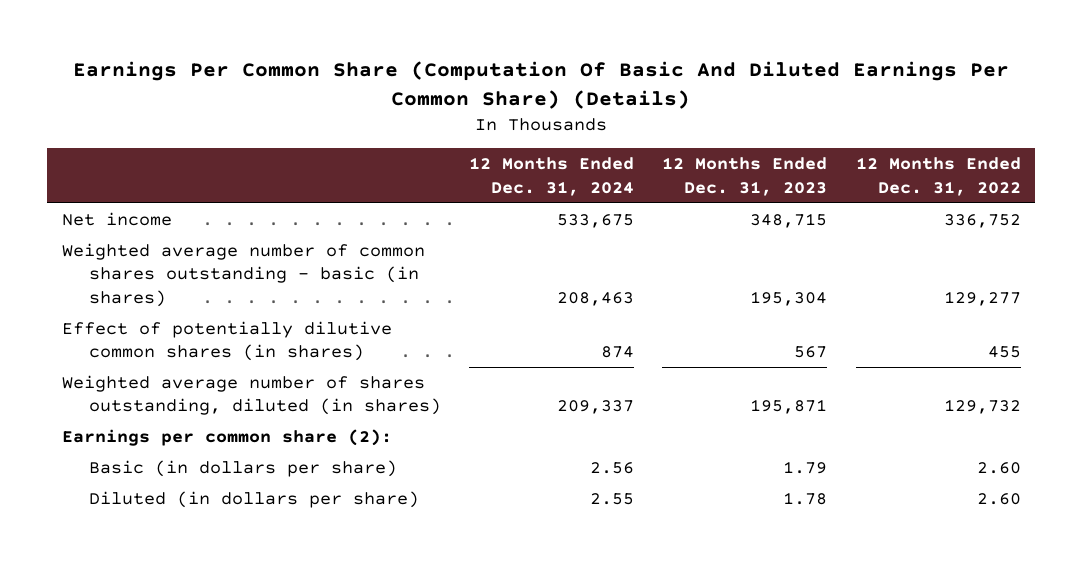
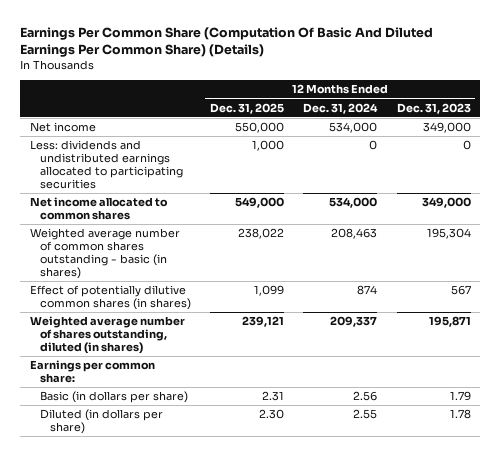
[855,157,1021,196] 12 Months Ended Dec. 31, 2022 -> none
none -> [209,102,284,114] Dec. 31, 2025
[557,213,635,228] 533,675 -> [329,122,378,134] 534,000
[750,212,828,228] 348,715 -> [422,122,471,134] 349,000
none -> [29,140,183,189] Less: dividends and undistributed earnings allocated to participating securities
none -> [29,197,168,221] Net income allocated to common shares
[61,428,392,446] Earnings per common share (2): -> [29,360,155,384] Earnings per common share:

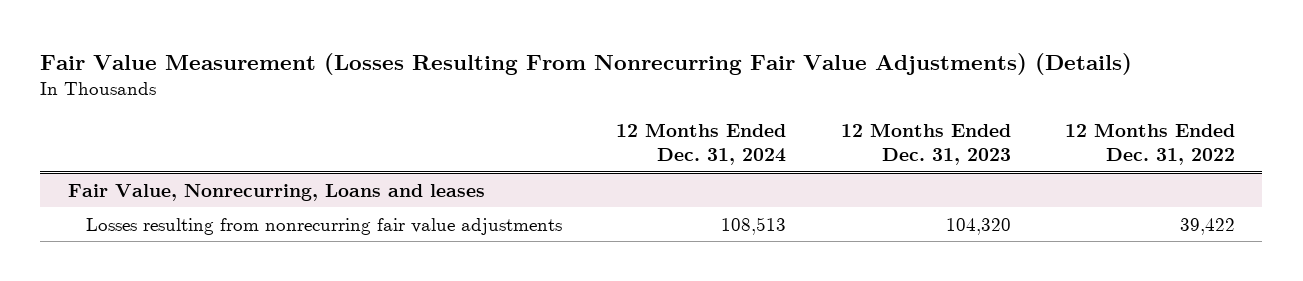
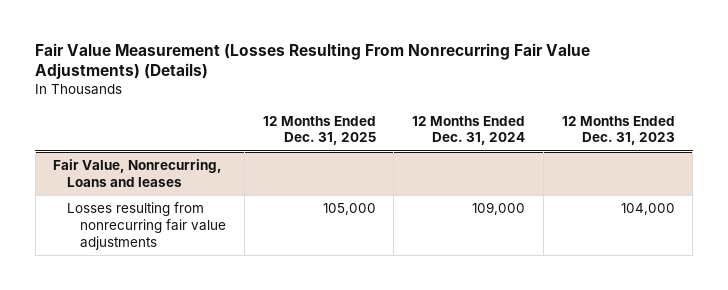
[1065,122,1236,165] 12 Months Ended Dec. 31, 2022 -> none
none -> [262,115,376,146] 12 Months Ended Dec. 31, 2025
[721,216,787,235] 108,513 -> [472,202,526,216] 109,000
[945,217,1011,235] 104,320 -> [620,203,675,216] 104,000

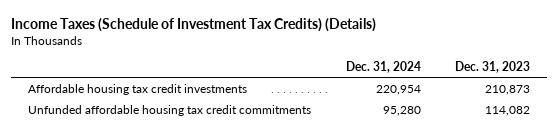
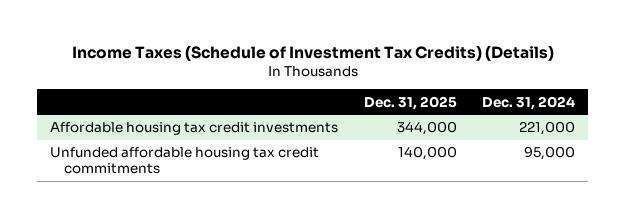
[454,60,530,73] Dec. 31, 2023 -> none
none -> [363,95,457,110] Dec. 31, 2025
[375,84,421,95] 220,954 -> [519,121,576,136] 221,000
[382,105,421,116] 95,280 -> [524,146,576,161] 95,000

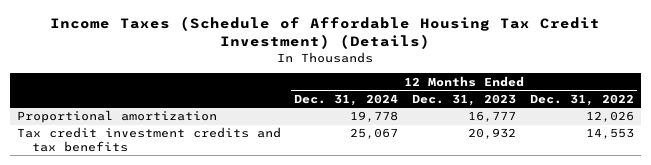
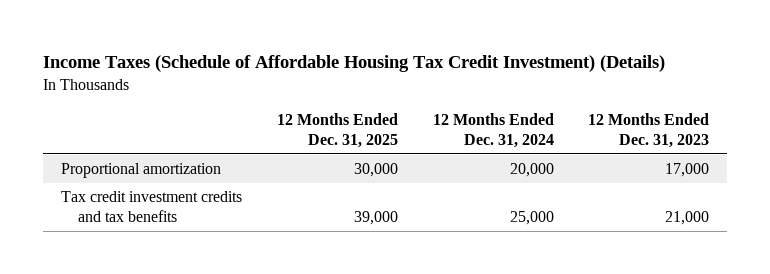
[530,93,635,106] Dec. 31, 2022 -> none
none -> [276,112,398,149] 12 Months Ended Dec. 31, 2025
[350,111,399,123] 19,778 -> [509,163,554,178] 20,000
[468,111,517,123] 16,777 -> [665,163,710,178] 17,000
[350,128,399,140] 25,067 -> [509,211,554,226] 25,000
[468,128,517,140] 20,932 -> [665,211,710,226] 21,000

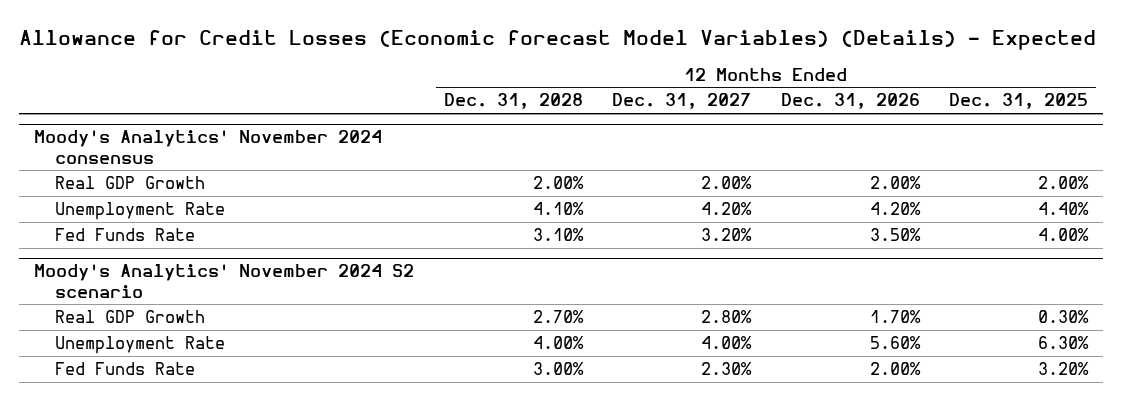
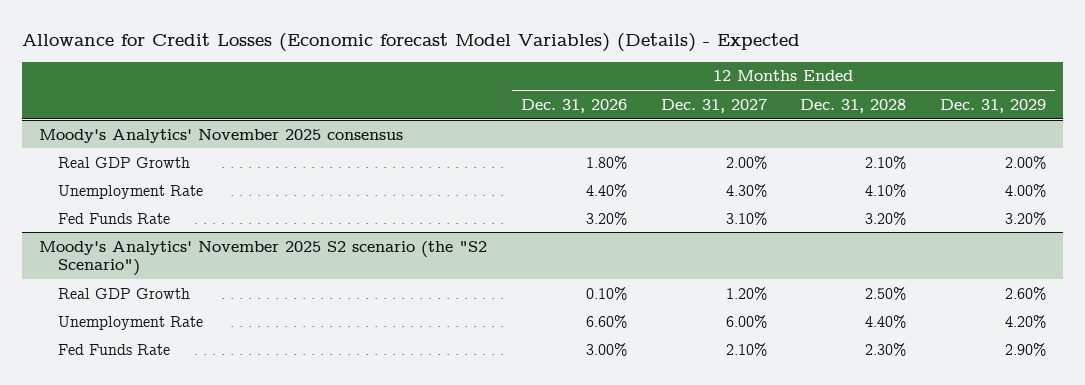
[949,93,1089,110] Dec. 31, 2025 -> none
none -> [940,98,1047,113] Dec. 31, 2029
[34,130,383,164] Moody's Analytics' November 2024 consensus -> [38,128,403,143] Moody's Analytics' November 2025 consensus
[532,176,584,190] 2.00% -> [865,155,907,169] 2.10%
[869,176,921,190] 2.00% -> [585,155,627,169] 1.80%
[701,202,753,216] 4.20% -> [725,183,767,197] 4.30%
[869,202,921,216] 4.20% -> [585,183,627,197] 4.40%
[532,228,584,242] 3.10% -> [865,211,907,225] 3.20%
[701,228,753,242] 3.20% -> [725,211,767,225] 3.10%
[869,228,921,242] 3.50% -> [585,211,627,225] 3.20%
[34,264,415,298] Moody's Analytics' November 2024 S2 scenario -> [38,240,487,276] Moody's Analytics' November 2025 S2 scenario (the "S2 Scenario")
[532,310,584,324] 2.70% -> [865,286,907,300] 2.50%
[701,310,753,324] 2.80% -> [725,286,767,300] 1.20%
[869,310,921,324] 1.70% -> [585,286,627,300] 0.10%
[532,336,584,350] 4.00% -> [865,314,907,328] 4.40%
[701,336,753,350] 4.00% -> [725,314,767,328] 6.00%
[869,336,921,350] 5.60% -> [585,314,627,328] 6.60%
[532,362,584,376] 3.00% -> [865,342,907,356] 2.30%
[701,362,753,376] 2.30% -> [725,342,767,356] 2.10%
[869,362,921,376] 2.00% -> [585,342,627,356] 3.00%

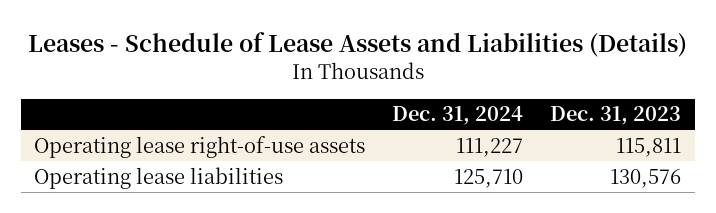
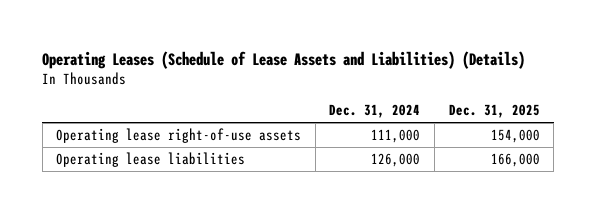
[27,31,687,57] Leases - Schedule of Lease Assets and Liabilities (Details) -> [42,50,526,69] Operating Leases (Schedule of Lease Assets and Liabilities) (Details)
[550,106,682,126] Dec. 31, 2023 -> none
none -> [448,104,540,119] Dec. 31, 2025
[456,137,524,157] 111,227 -> [371,128,421,143] 111,000
[454,168,524,188] 125,710 -> [371,152,421,167] 126,000

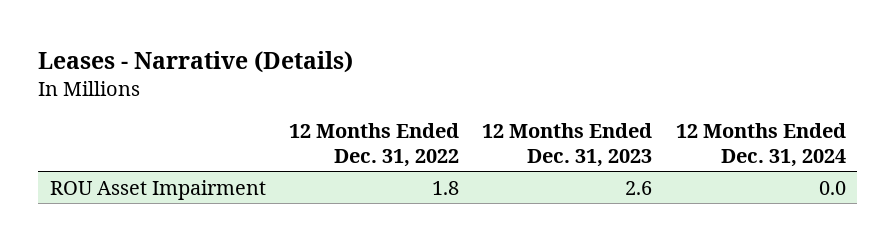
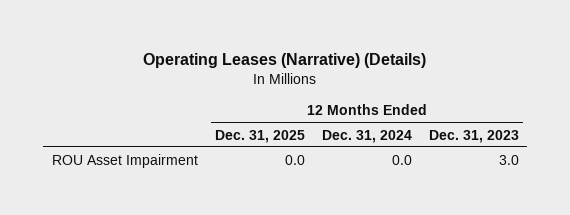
[38,51,354,74] Leases - Narrative (Details) -> [143,53,427,69] Operating Leases (Narrative) (Details)
[289,123,460,168] 12 Months Ended Dec. 31, 2022 -> none
none -> [214,129,305,143] Dec. 31, 2025
[625,180,653,195] 2.6 -> [498,154,519,165] 3.0

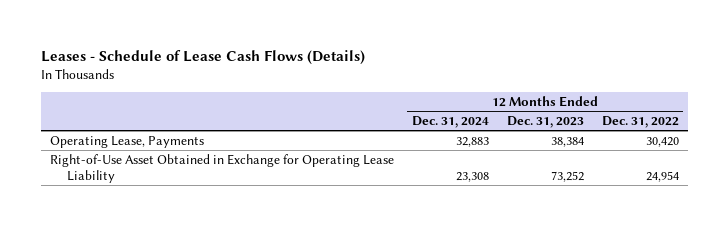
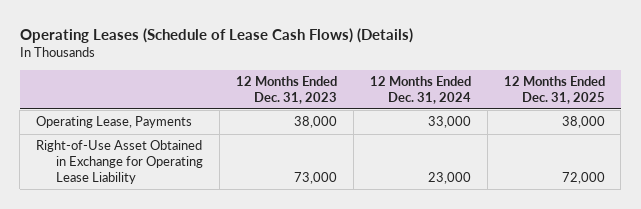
[40,50,365,66] Leases - Schedule of Lease Cash Flows (Details) -> [19,27,413,43] Operating Leases (Schedule of Lease Cash Flows) (Details)
[601,116,679,129] Dec. 31, 2022 -> none
none -> [503,76,605,104] 12 Months Ended Dec. 31, 2025
[455,136,489,147] 32,883 -> [427,116,471,129] 33,000
[550,136,584,147] 38,384 -> [294,116,338,129] 38,000
[455,171,489,182] 23,308 -> [427,171,471,184] 23,000
[550,170,584,182] 73,252 -> [294,171,338,184] 73,000

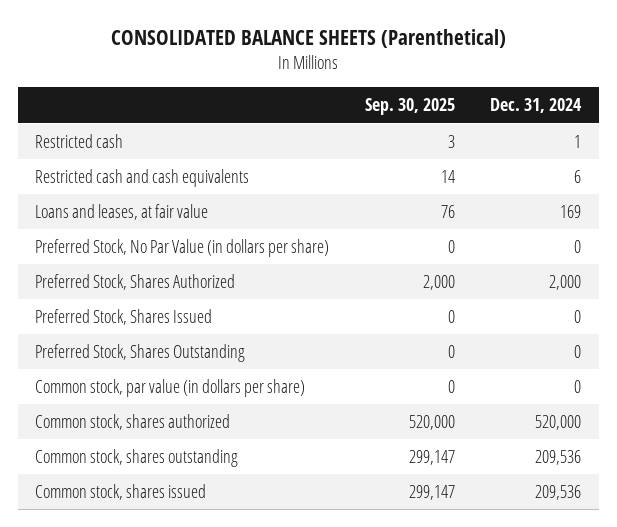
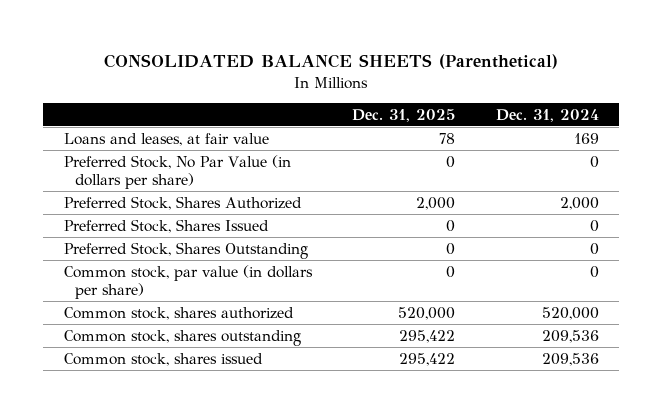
[364,98,455,116] Sep. 30, 2025 -> none
none -> [352,108,456,122] Dec. 31, 2025
[35,134,124,149] Restricted cash -> none
[35,169,250,188] Restricted cash and cash equivalents -> none

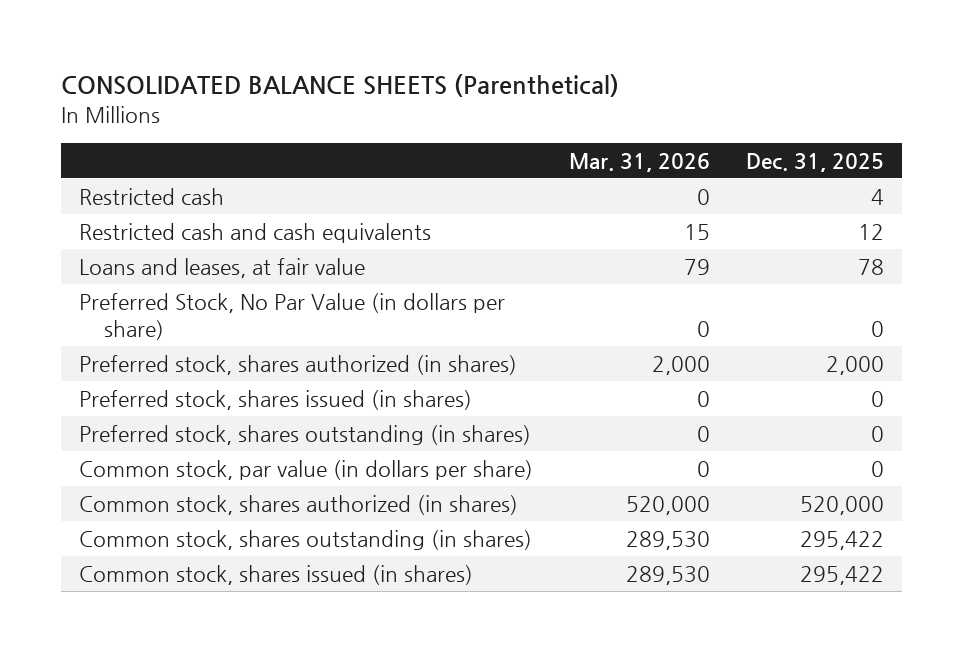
[496,108,600,122] Dec. 31, 2024 -> none
none -> [568,152,710,172] Mar. 31, 2026
none -> [78,187,224,205] Restricted cash
none -> [78,222,431,243] Restricted cash and cash equivalents
[63,195,302,210] Preferred Stock, Shares Authorized -> [78,354,517,375] Preferred stock, shares authorized (in shares)
[63,218,269,233] Preferred Stock, Shares Issued -> [78,389,472,410] Preferred stock, shares issued (in shares)
[63,241,308,259] Preferred Stock, Shares Outstanding -> [78,424,531,445] Preferred stock, shares outstanding (in shares)
[63,306,294,320] Common stock, shares authorized -> [78,494,518,515] Common stock, shares authorized (in shares)
[63,329,301,346] Common stock, shares outstanding -> [78,529,532,550] Common stock, shares outstanding (in shares)
[63,352,263,366] Common stock, shares issued -> [78,564,473,585] Common stock, shares issued (in shares)

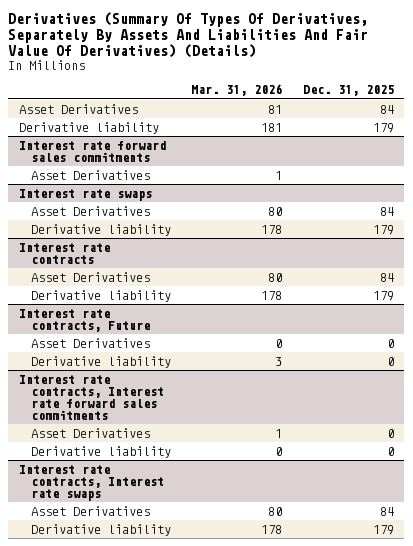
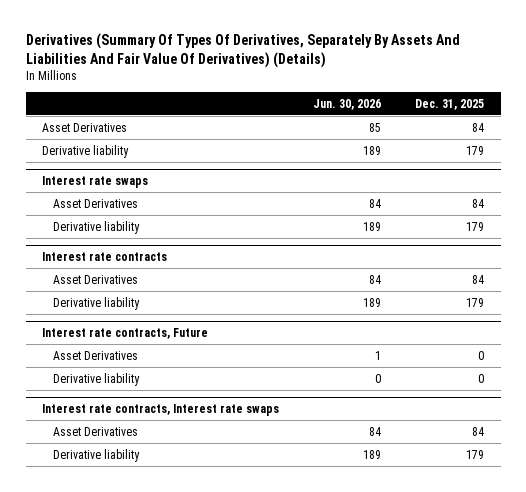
[191,84,283,97] Mar. 31, 2026 -> none
none -> [313,98,382,110] Jun. 30, 2026
[18,140,166,162] Interest rate forward sales commitments -> none
[30,169,150,180] Asset Derivatives -> none
[18,374,164,420] Interest rate contracts, Interest rate forward sales commitments -> none
[30,427,150,438] Asset Derivatives -> none
[30,445,171,458] Derivative liability -> none

